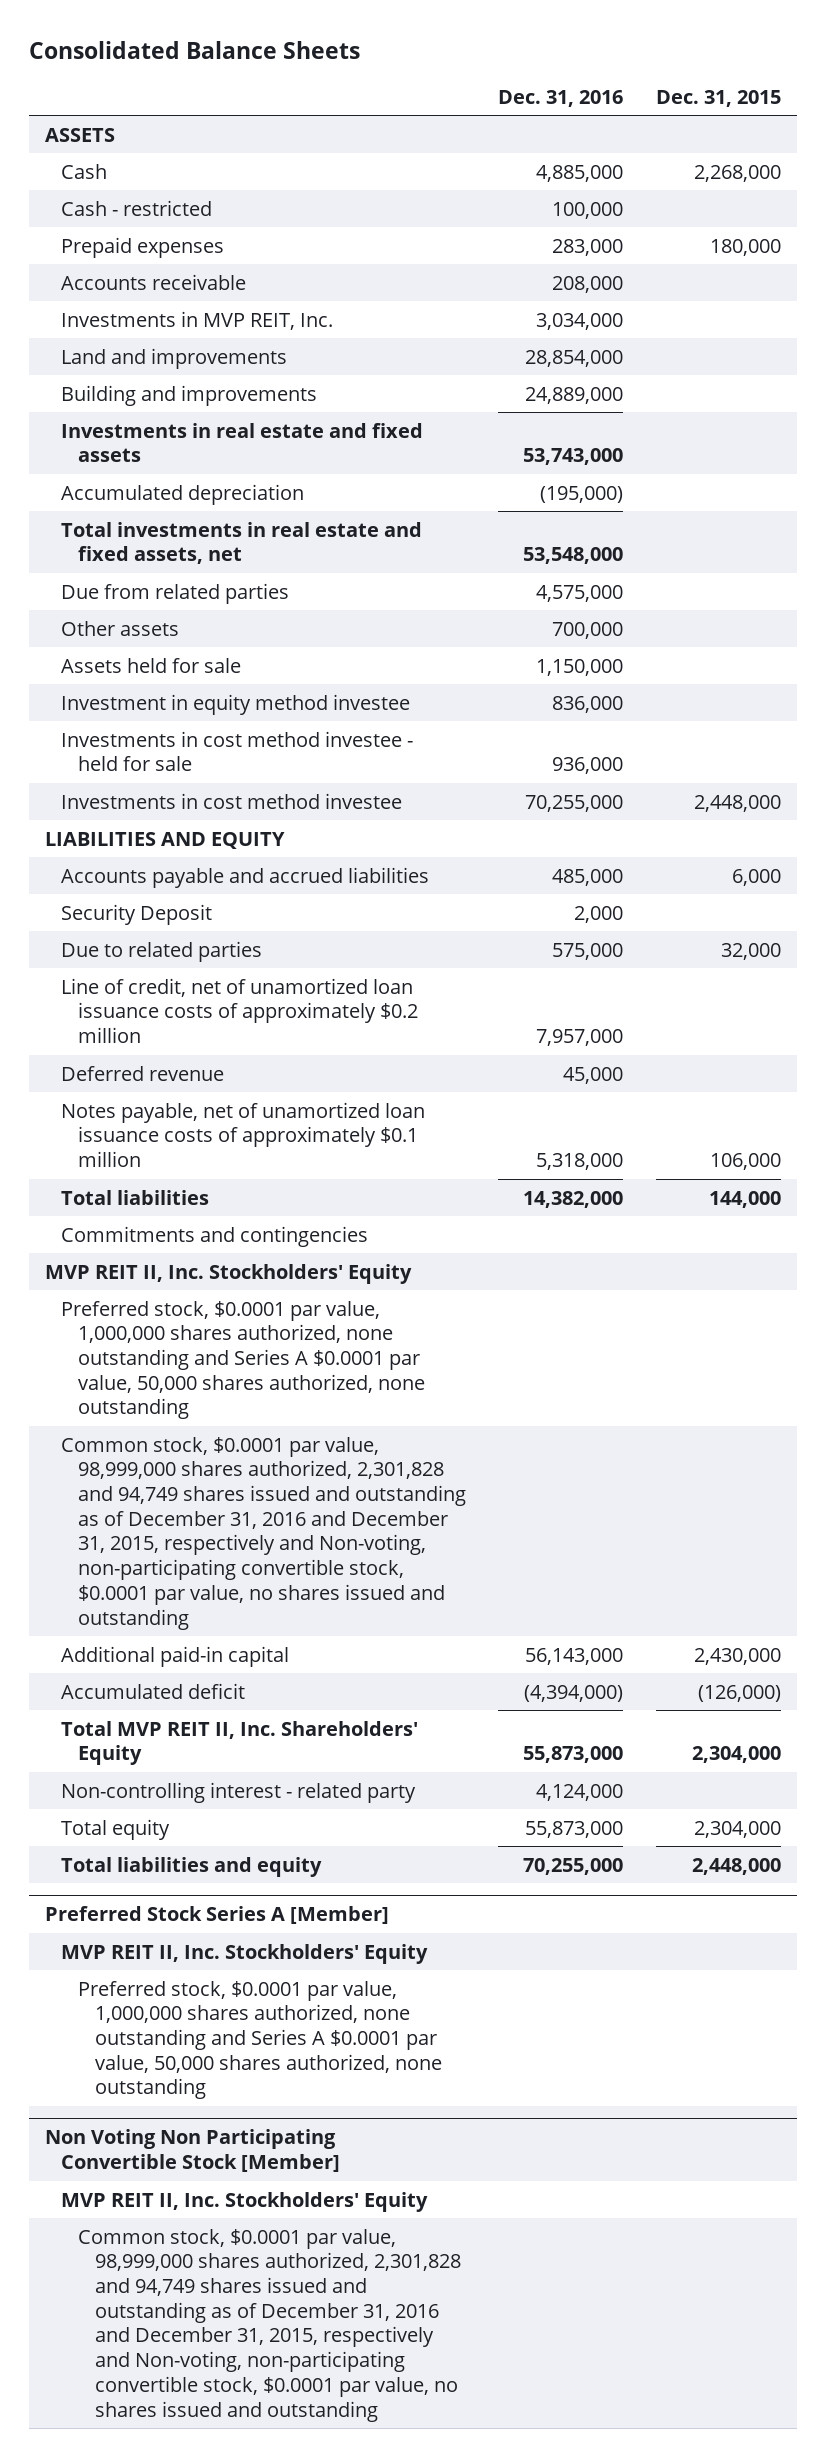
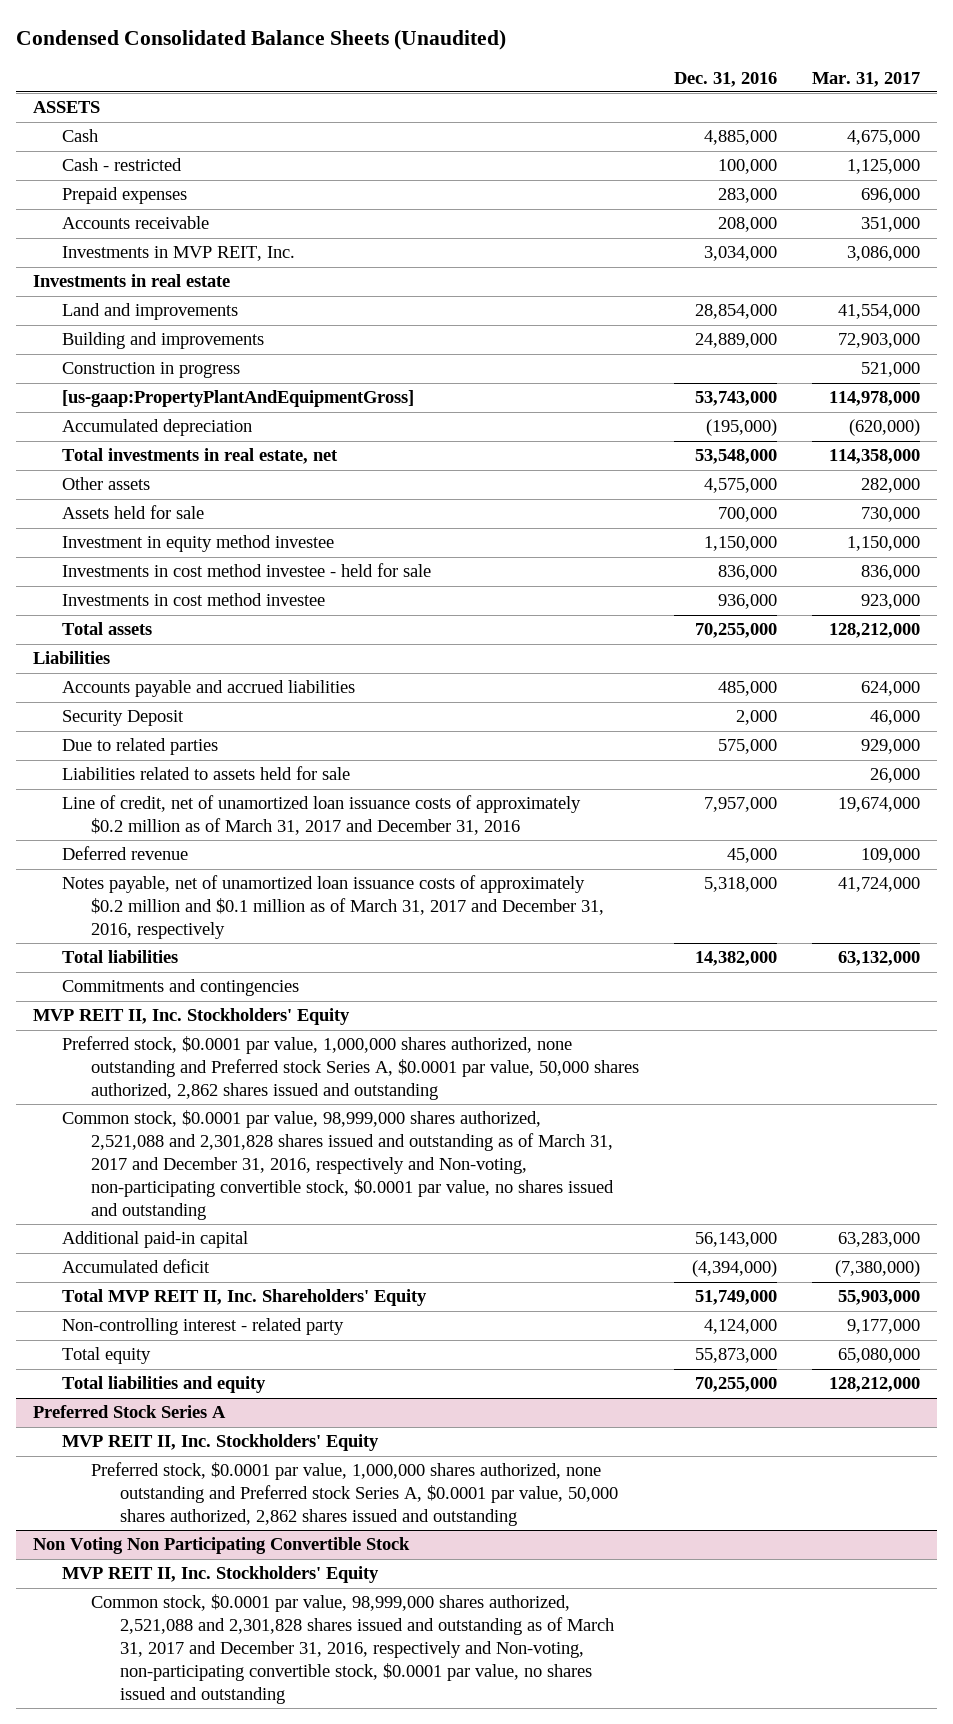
[28,40,360,59] Consolidated Balance Sheets -> [15,29,506,50] Condensed Consolidated Balance Sheets (Unaudited)
[655,89,781,107] Dec. 31, 2015 -> none
none -> [811,71,920,87] Mar. 31, 2017
none -> [33,274,231,288] Investments in real estate
none -> [62,362,241,379] Construction in progress
[61,422,424,463] Investments in real estate and fixed assets -> [62,390,415,408] [us-gaap:PropertyPlantAndEquipmentGross]
[61,582,290,604] Due from related parties -> none
[44,831,285,849] LIABILITIES AND EQUITY -> none
[61,521,423,565] Total investments in real estate and fixed assets, net -> [62,448,339,465] Total investments in real estate, net
[552,621,624,639] 700,000 -> [704,478,778,494] 4,575,000
[536,658,624,676] 1,150,000 -> [718,507,778,523] 700,000
[552,695,624,713] 836,000 -> [704,536,778,552] 1,150,000
[552,757,624,775] 936,000 -> [718,565,778,581] 836,000
[525,794,624,812] 70,255,000 -> [718,594,778,610] 936,000
none -> [62,622,153,636] Total assets
none -> [33,651,111,665] Liabilities
none -> [62,766,351,781] Liabilities related to assets held for sale
[61,977,419,1044] Line of credit, net of unamortized loan issuance costs of approximately $0.2 million -> [62,795,582,836] Line of credit, net of unamortized loan issuance costs of approximately $0.2 million as of March 31, 2017 and December 31, 2016
[61,1101,426,1168] Notes payable, net of unamortized loan issuance costs of approximately $0.1 million -> [62,875,605,940] Notes payable, net of unamortized loan issuance costs of approximately $0.2 million and $0.1 million as of March 31, 2017 and December 31, 2016, respectively
[61,1300,426,1420] Preferred stock, $0.0001 par value, 1,000,000 shares authorized, none outstanding and Series A $0.0001 par value, 50,000 shares authorized, none outstanding -> [62,1036,640,1101] Preferred stock, $0.0001 par value, 1,000,000 shares authorized, none outstanding and Preferred stock Series A, $0.0001 par value, 50,000 shares authorized, 2,862 shares issued and outstanding
[61,1436,467,1630] Common stock, $0.0001 par value, 98,999,000 shares authorized, 2,301,828 and 94,749 shares issued and outstanding as of December 31, 2016 and December 31, 2015, respectively and Non-voting, non-participating convertible stock, $0.0001 par value, no shares issued and outstanding -> [62,1110,615,1220] Common stock, $0.0001 par value, 98,999,000 shares authorized, 2,521,088 and 2,301,828 shares issued and outstanding as of March 31, 2017 and December 31, 2016, respectively and Non-voting, non-participating convertible stock, $0.0001 par value, no shares issued and outstanding
[523,1746,624,1764] 55,873,000 -> [695,1290,778,1306] 51,749,000
[44,1905,389,1924] Preferred Stock Series A [Member] -> [33,1405,227,1419] Preferred Stock Series A
[78,1980,443,2100] Preferred stock, $0.0001 par value, 1,000,000 shares authorized, none outstanding and Series A $0.0001 par value, 50,000 shares authorized, none outstanding -> [91,1462,619,1527] Preferred stock, $0.0001 par value, 1,000,000 shares authorized, none outstanding and Preferred stock Series A, $0.0001 par value, 50,000 shares authorized, 2,862 shares issued and outstanding
[44,2128,341,2172] Non Voting Non Participating Convertible Stock [Member] -> [33,1537,411,1555] Non Voting Non Participating Convertible Stock
[78,2228,462,2422] Common stock, $0.0001 par value, 98,999,000 shares authorized, 2,301,828 and 94,749 shares issued and outstanding as of December 31, 2016 and December 31, 2015, respectively and Non-voting, non-participating convertible stock, $0.0001 par value, no shares issued and outstanding -> [91,1594,615,1704] Common stock, $0.0001 par value, 98,999,000 shares authorized, 2,521,088 and 2,301,828 shares issued and outstanding as of March 31, 2017 and December 31, 2016, respectively and Non-voting, non-participating convertible stock, $0.0001 par value, no shares issued and outstanding

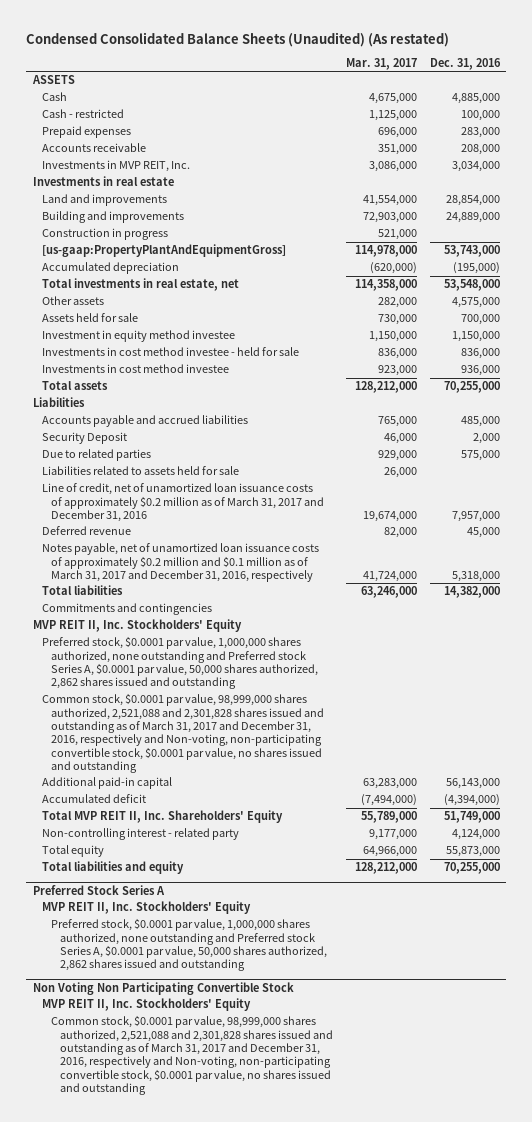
[15,29,506,50] Condensed Consolidated Balance Sheets (Unaudited) -> [26,31,450,47] Condensed Consolidated Balance Sheets (Unaudited) (As restated)
[860,681,920,697] 624,000 -> [377,416,417,428] 765,000
[860,848,920,864] 109,000 -> [383,527,417,539] 82,000
[837,951,920,967] 63,132,000 -> [360,586,417,599] 63,246,000
[834,1260,920,1278] (7,380,000) -> [360,794,417,807] (7,494,000)
[837,1290,920,1306] 55,903,000 -> [360,811,417,824] 55,789,000
[837,1348,920,1364] 65,080,000 -> [362,846,417,858] 64,966,000

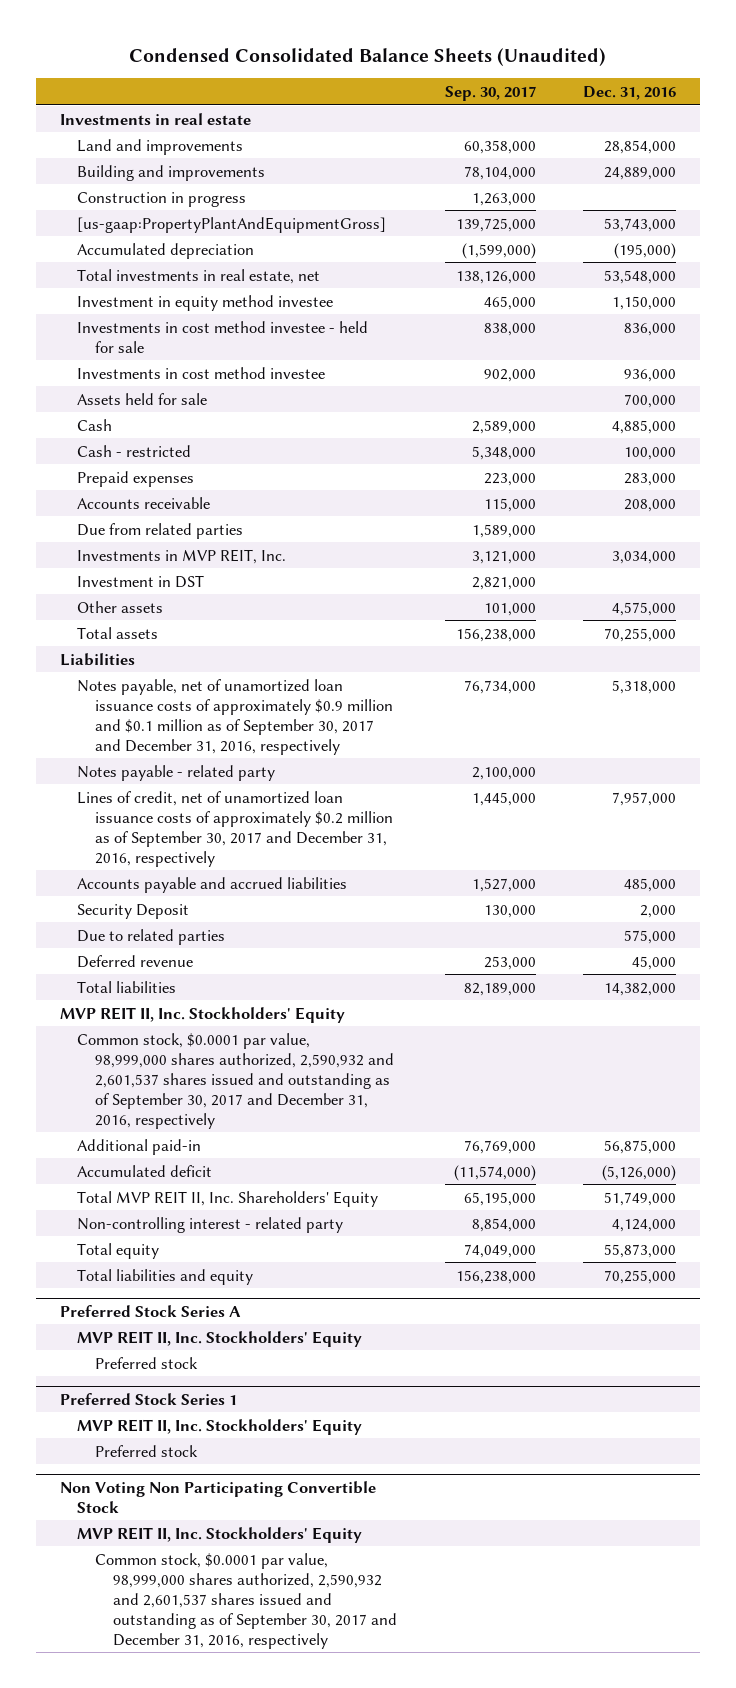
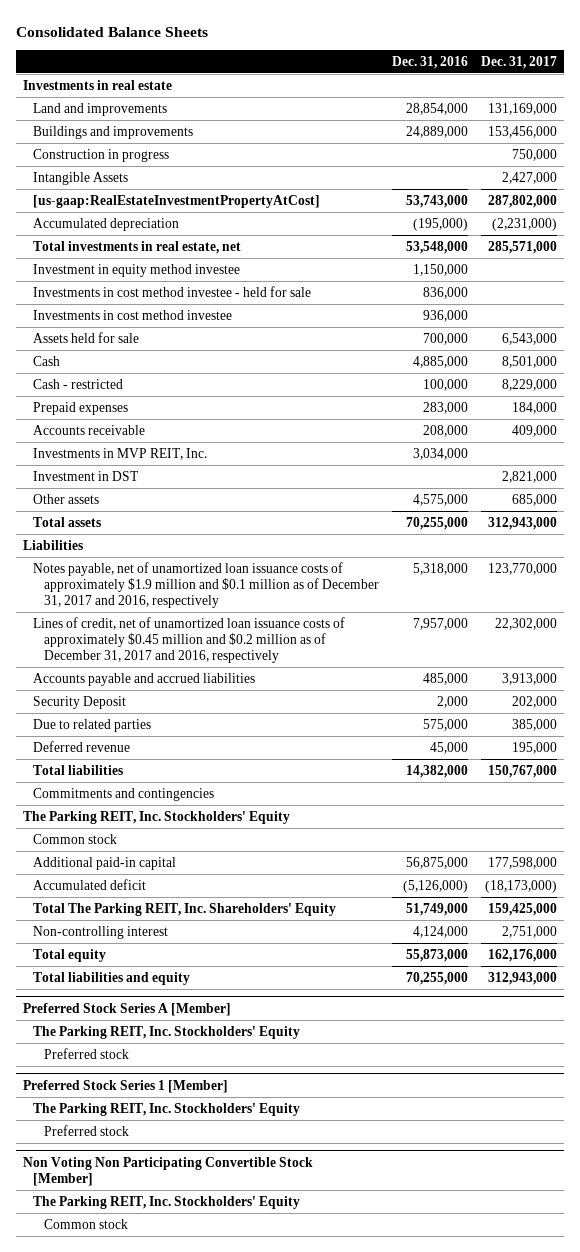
[129,47,607,66] Condensed Consolidated Balance Sheets (Unaudited) -> [15,26,208,37] Consolidated Balance Sheets
[444,85,536,101] Sep. 30, 2017 -> none
none -> [481,55,558,69] Dec. 31, 2017
[77,164,266,181] Building and improvements -> [33,125,194,139] Buildings and improvements
none -> [33,171,129,185] Intangible Assets
[77,216,387,233] [us-gaap:PropertyPlantAndEquipmentGross] -> [33,194,321,208] [us-gaap:RealEstateInvestmentPropertyAtCost]
[77,522,244,539] Due from related parties -> none
[77,764,276,781] Notes payable - related party -> none
[77,678,394,755] Notes payable, net of unamortized loan issuance costs of approximately $0.9 million and $0.1 million as of September 30, 2017 and December 31, 2016, respectively -> [33,561,379,608] Notes payable, net of unamortized loan issuance costs of approximately $1.9 million and $0.1 million as of December 31, 2017 and 2016, respectively
[77,790,394,867] Lines of credit, net of unamortized loan issuance costs of approximately $0.2 million as of September 30, 2017 and December 31, 2016, respectively -> [33,616,346,663] Lines of credit, net of unamortized loan issuance costs of approximately $0.45 million and $0.2 million as of December 31, 2017 and 2016, respectively
none -> [33,787,215,801] Commitments and contingencies
[59,1006,345,1023] MVP REIT II, Inc. Stockholders' Equity -> [22,810,290,824] The Parking REIT, Inc. Stockholders' Equity
[77,1032,395,1129] Common stock, $0.0001 par value, 98,999,000 shares authorized, 2,590,932 and 2,601,537 shares issued and outstanding as of September 30, 2017 and December 31, 2016, respectively -> [33,833,118,844] Common stock
[77,1138,202,1155] Additional paid-in -> [33,856,177,870] Additional paid-in capital
[77,1190,379,1207] Total MVP REIT II, Inc. Shareholders' Equity -> [33,902,337,916] Total The Parking REIT, Inc. Shareholders' Equity
[77,1216,344,1233] Non-controlling interest - related party -> [33,925,169,939] Non-controlling interest
[59,1304,241,1317] Preferred Stock Series A -> [22,1002,231,1016] Preferred Stock Series A [Member]
[77,1330,363,1347] MVP REIT II, Inc. Stockholders' Equity -> [33,1025,301,1039] The Parking REIT, Inc. Stockholders' Equity
[59,1392,237,1405] Preferred Stock Series 1 -> [22,1079,228,1093] Preferred Stock Series 1 [Member]
[77,1418,363,1435] MVP REIT II, Inc. Stockholders' Equity -> [33,1102,301,1116] The Parking REIT, Inc. Stockholders' Equity
[59,1480,376,1513] Non Voting Non Participating Convertible Stock -> [22,1156,313,1186] Non Voting Non Participating Convertible Stock [Member]
[77,1526,363,1543] MVP REIT II, Inc. Stockholders' Equity -> [33,1195,301,1209] The Parking REIT, Inc. Stockholders' Equity
[95,1552,397,1649] Common stock, $0.0001 par value, 98,999,000 shares authorized, 2,590,932 and 2,601,537 shares issued and outstanding as of September 30, 2017 and December 31, 2016, respectively -> [43,1218,128,1229] Common stock

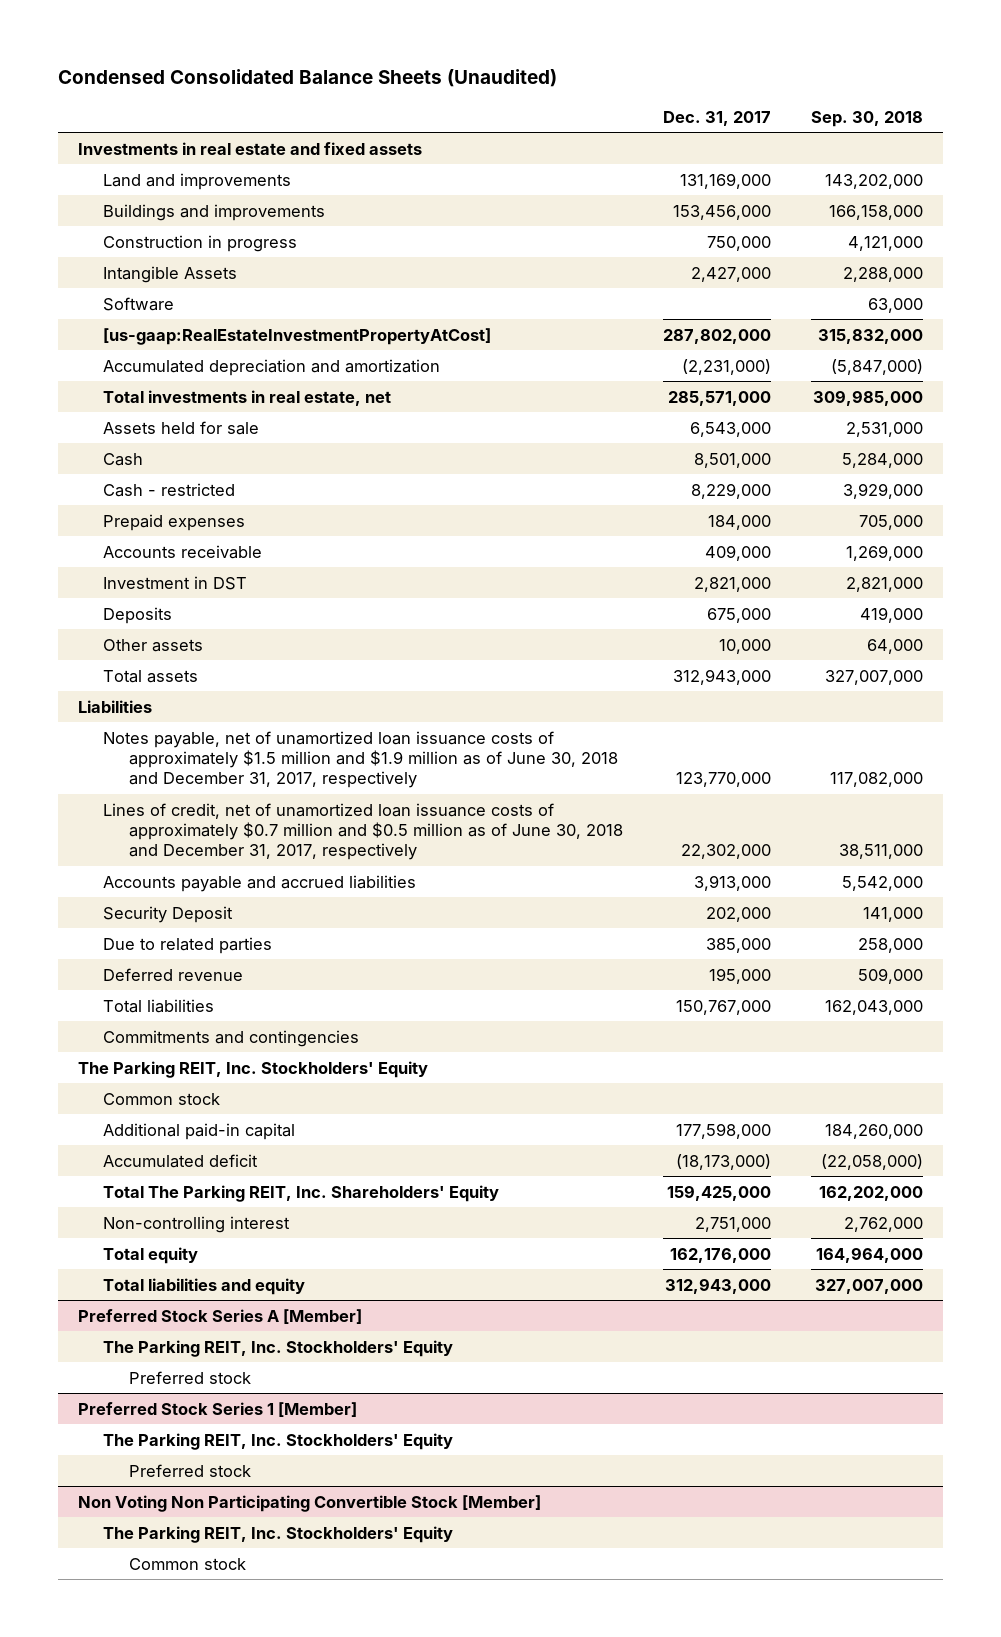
[15,26,208,37] Consolidated Balance Sheets -> [58,69,558,88] Condensed Consolidated Balance Sheets (Unaudited)
[391,55,468,69] Dec. 31, 2016 -> none
none -> [810,110,923,127] Sep. 30, 2018
[22,79,172,90] Investments in real estate -> [78,141,423,155] Investments in real estate and fixed assets
none -> [103,296,175,311] Software
[33,217,180,231] Accumulated depreciation -> [103,358,441,376] Accumulated depreciation and amortization
[33,263,241,277] Investment in equity method investee -> none
[33,285,312,297] Investments in cost method investee - held for sale -> none
[33,309,233,320] Investments in cost method investee -> none
[33,447,208,460] Investments in MVP REIT, Inc. -> none
none -> [103,606,173,624] Deposits
[512,493,558,506] 685,000 -> [718,638,771,654] 10,000
[33,561,379,608] Notes payable, net of unamortized loan issuance costs of approximately $1.9 million and $0.1 million as of December 31, 2017 and 2016, respectively -> [103,730,618,789] Notes payable, net of unamortized loan issuance costs of approximately $1.5 million and $1.9 million as of June 30, 2018 and December 31, 2017, respectively
[33,616,346,663] Lines of credit, net of unamortized loan issuance costs of approximately $0.45 million and $0.2 million as of December 31, 2017 and 2016, respectively -> [103,802,623,861] Lines of credit, net of unamortized loan issuance costs of approximately $0.7 million and $0.5 million as of June 30, 2018 and December 31, 2017, respectively

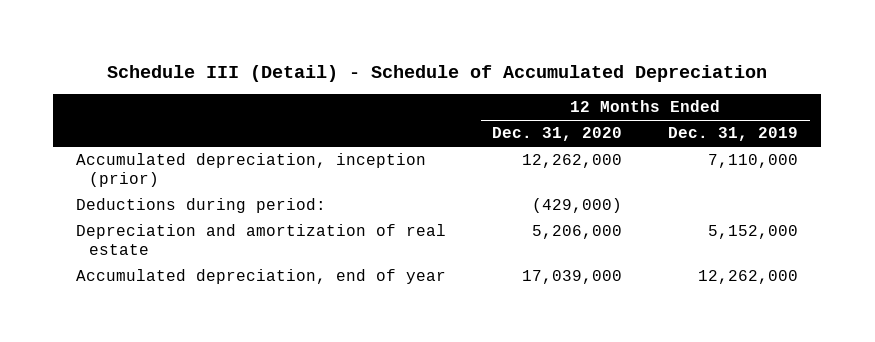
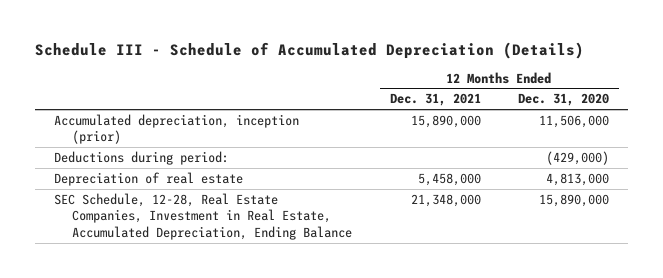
[107,64,768,82] Schedule III (Detail) - Schedule of Accumulated Depreciation -> [35,42,585,60] Schedule III - Schedule of Accumulated Depreciation (Details)
[668,127,799,142] Dec. 31, 2019 -> none
none -> [389,93,481,107] Dec. 31, 2021
[522,154,623,169] 12,262,000 -> [539,114,610,128] 11,506,000
[76,269,447,285] Accumulated depreciation, end of year -> none
[76,224,447,256] Depreciation and amortization of real estate -> [54,171,244,186] Depreciation of real estate
[532,225,623,240] 5,206,000 -> [546,172,610,186] 4,813,000
none -> [54,192,352,240] SEC Schedule, 12-28, Real Estate Companies, Investment in Real Estate, Accumulated Depreciation, Ending Balance

